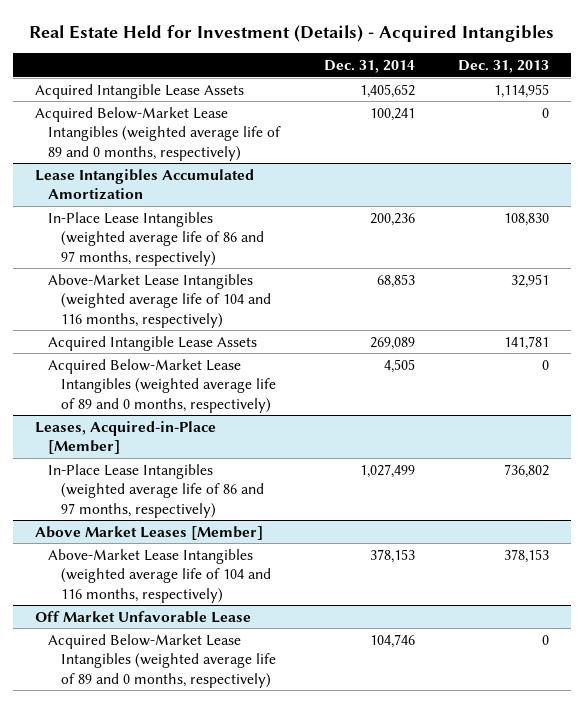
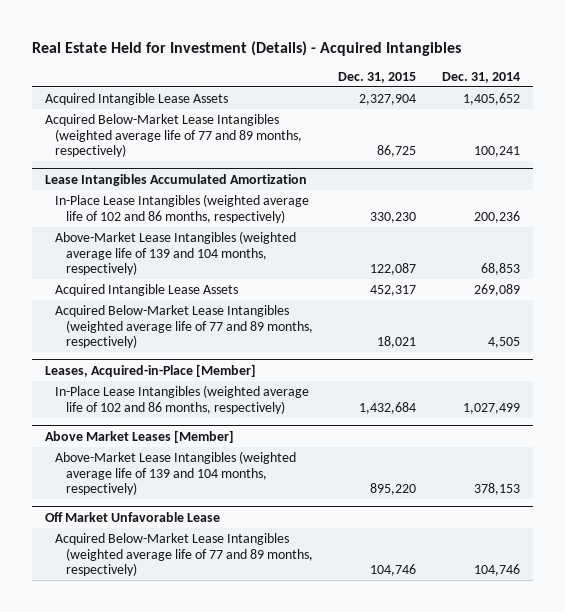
[458,60,550,74] Dec. 31, 2013 -> none
none -> [338,71,417,83] Dec. 31, 2015
[35,106,282,161] Acquired Below-Market Lease Intangibles (weighted average life of 89 and 0 months, respectively) -> [44,113,303,158] Acquired Below-Market Lease Intangibles (weighted average life of 77 and 89 months, respectively)
[48,211,265,266] In-Place Lease Intangibles (weighted average life of 86 and 97 months, respectively) -> [55,193,310,223] In-Place Lease Intangibles (weighted average life of 102 and 86 months, respectively)
[48,273,272,328] Above-Market Lease Intangibles (weighted average life of 104 and 116 months, respectively) -> [55,230,297,276] Above-Market Lease Intangibles (weighted average life of 139 and 104 months, respectively)
[48,358,277,413] Acquired Below-Market Lease Intangibles (weighted average life of 89 and 0 months, respectively) -> [55,304,313,349] Acquired Below-Market Lease Intangibles (weighted average life of 77 and 89 months, respectively)
[48,463,265,518] In-Place Lease Intangibles (weighted average life of 86 and 97 months, respectively) -> [55,384,310,414] In-Place Lease Intangibles (weighted average life of 102 and 86 months, respectively)
[48,548,272,603] Above-Market Lease Intangibles (weighted average life of 104 and 116 months, respectively) -> [55,450,297,496] Above-Market Lease Intangibles (weighted average life of 139 and 104 months, respectively)
[48,633,277,688] Acquired Below-Market Lease Intangibles (weighted average life of 89 and 0 months, respectively) -> [55,532,313,577] Acquired Below-Market Lease Intangibles (weighted average life of 77 and 89 months, respectively)

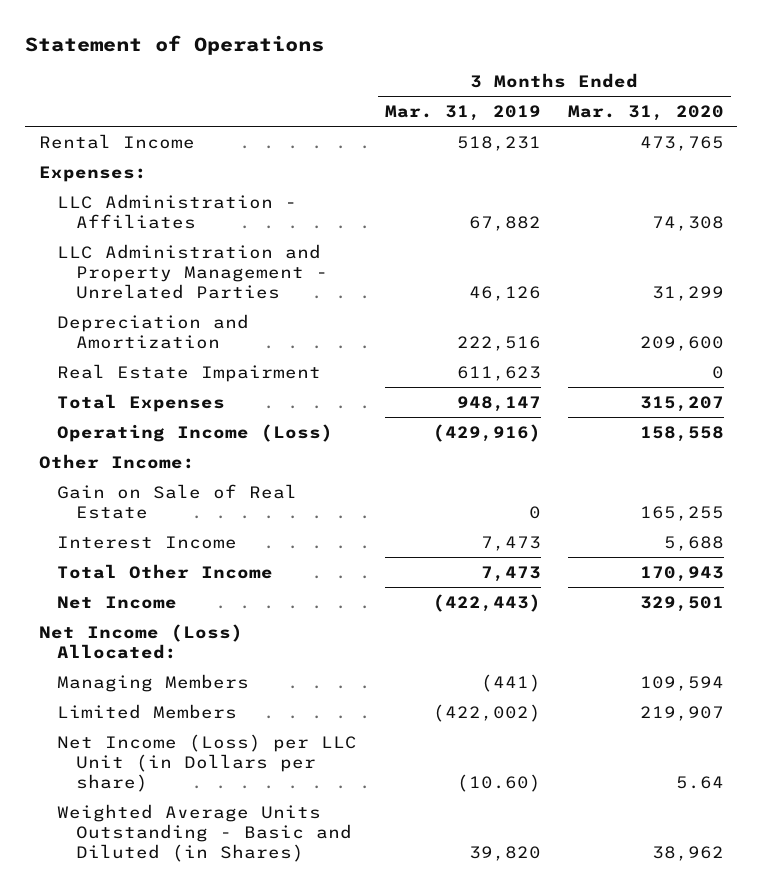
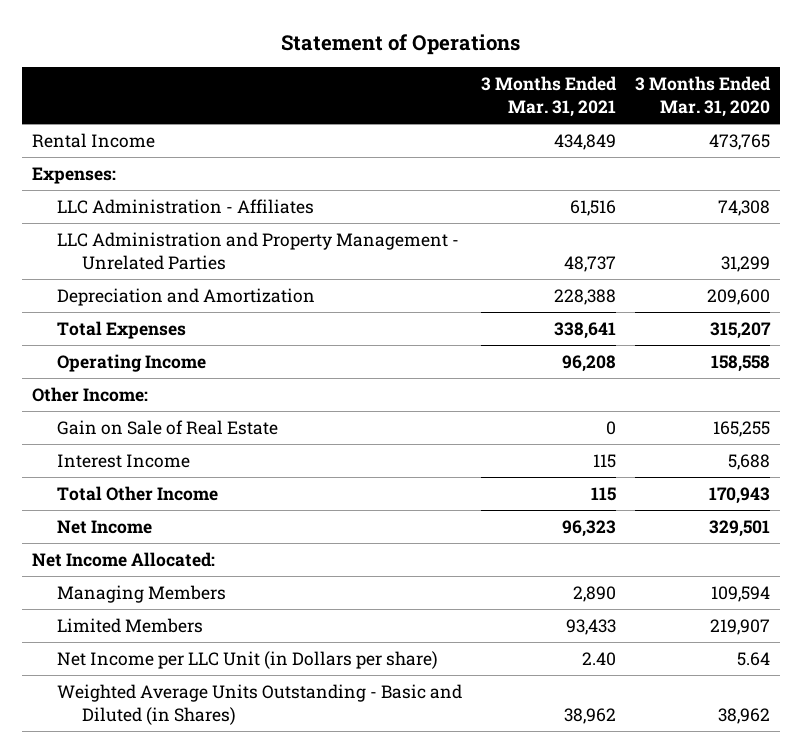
[384,105,541,122] Mar. 31, 2019 -> none
none -> [481,76,618,118] 3 Months Ended Mar. 31, 2021
[57,363,322,382] Real Estate Impairment -> none
[57,423,334,442] Operating Income (Loss) -> [57,353,207,372] Operating Income
[38,623,243,659] Net Income (Loss) Allocated: -> [31,551,215,567] Net Income Allocated:
[57,733,358,792] Net Income (Loss) per LLC Unit (in Dollars per share) -> [57,650,439,669] Net Income per LLC Unit (in Dollars per share)

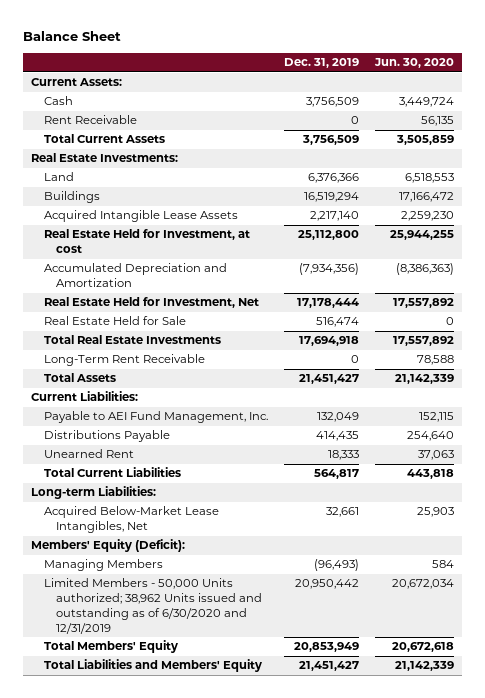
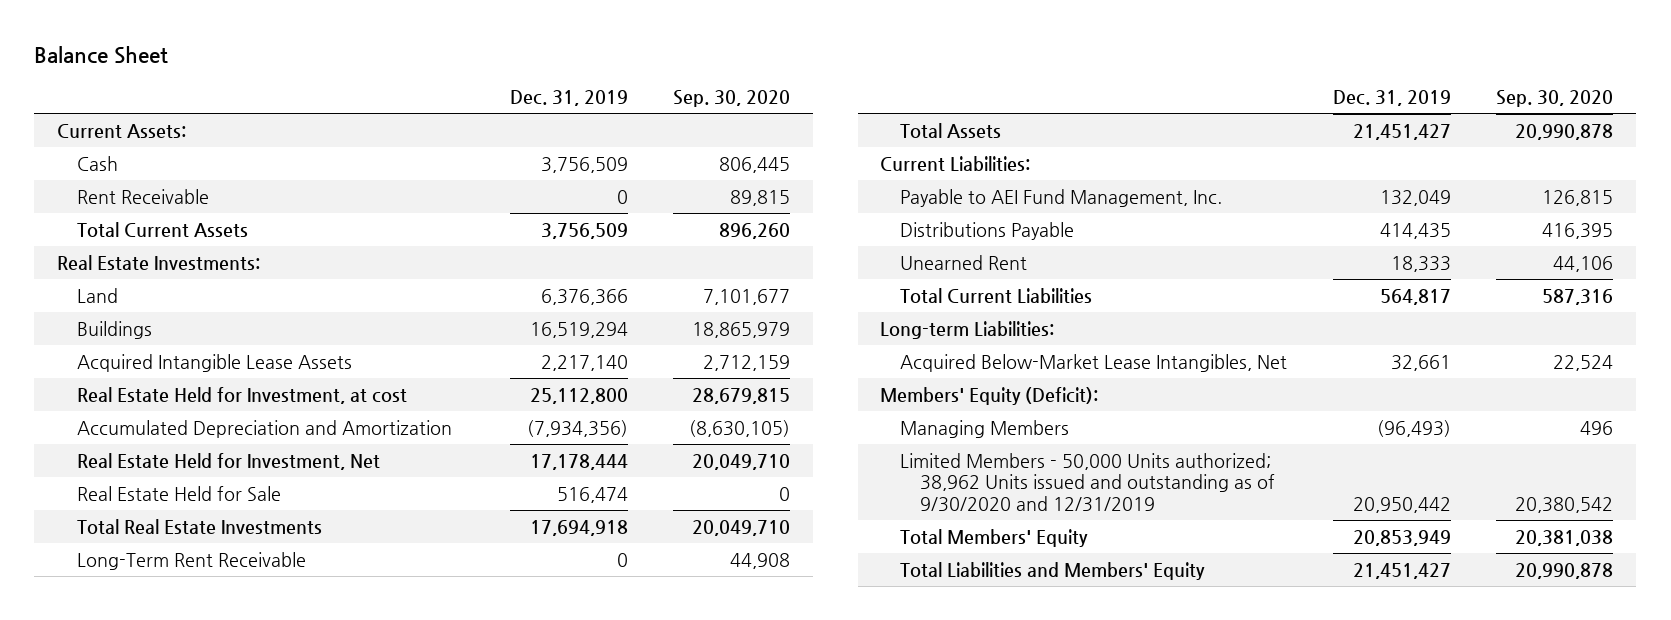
[373,58,454,69] Jun. 30, 2020 -> none
none -> [673,89,791,107] Sep. 30, 2020
[43,578,262,634] Limited Members - 50,000 Units authorized; 38,962 Units issued and outstanding as of 6/30/2020 and 12/31/2019 -> [900,452,1276,513] Limited Members - 50,000 Units authorized; 38,962 Units issued and outstanding as of 9/30/2020 and 12/31/2019

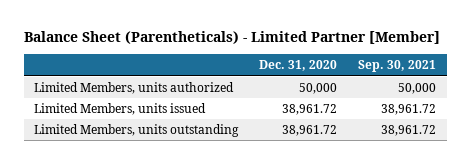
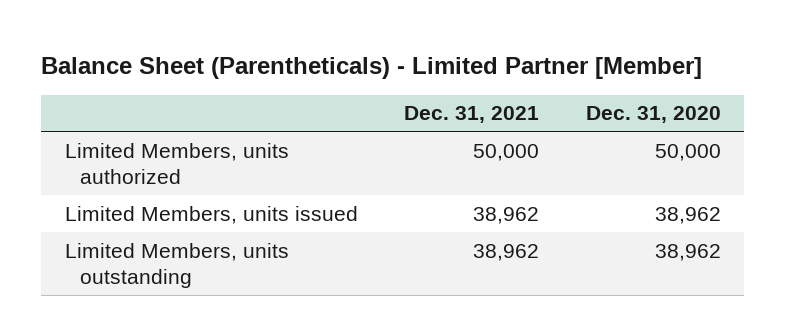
[358,60,437,73] Sep. 30, 2021 -> none
none -> [404,106,540,124] Dec. 31, 2021
[282,104,338,116] 38,961.72 -> [655,206,722,224] 38,962
[282,125,338,137] 38,961.72 -> [655,243,722,261] 38,962

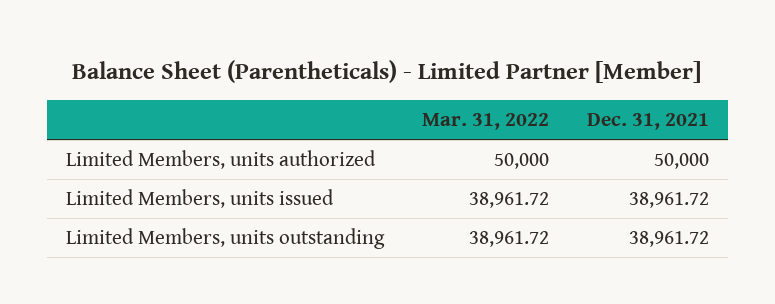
[586,106,722,124] Dec. 31, 2020 -> none
none -> [421,113,549,131] Mar. 31, 2022
[473,206,540,224] 38,962 -> [629,191,710,208] 38,961.72
[473,243,540,261] 38,962 -> [629,230,710,247] 38,961.72

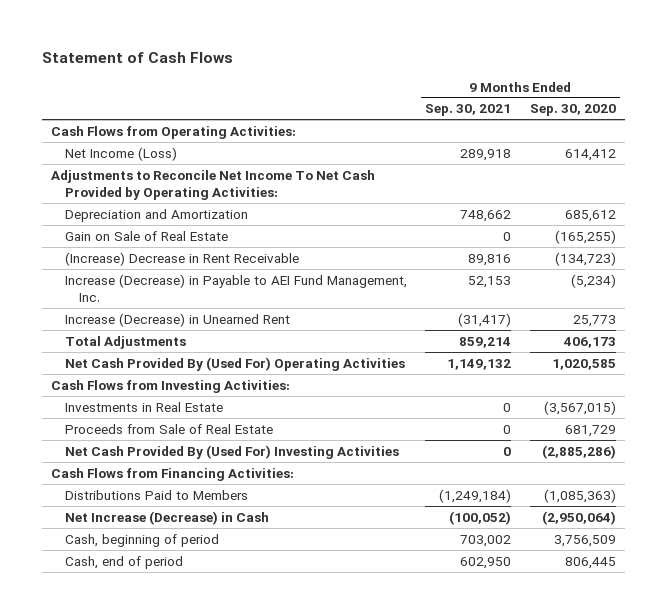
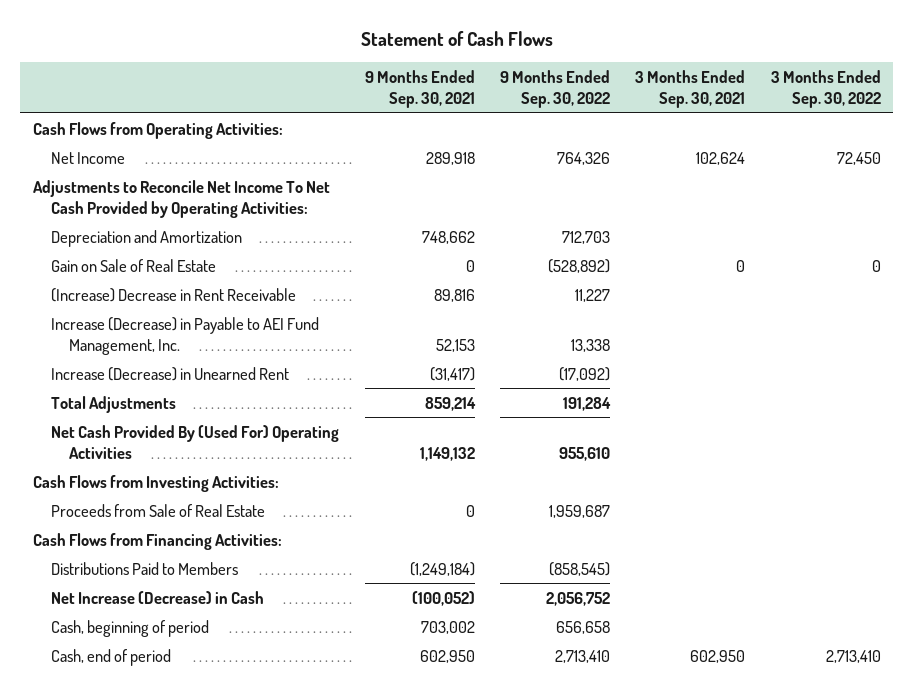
[529,104,616,117] Sep. 30, 2020 -> none
none -> [500,70,611,109] 9 Months Ended Sep. 30, 2022
none -> [635,70,746,109] 3 Months Ended Sep. 30, 2021
none -> [770,70,881,109] 3 Months Ended Sep. 30, 2022
[64,146,177,161] Net Income (Loss) -> [51,151,126,164] Net Income
[64,401,223,412] Investments in Real Estate -> none
[64,444,399,459] Net Cash Provided By (Used For) Investing Activities -> none

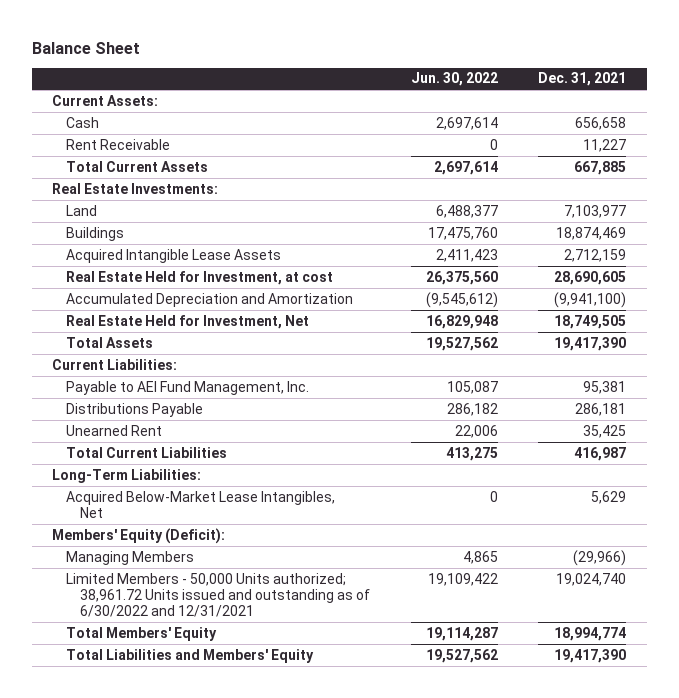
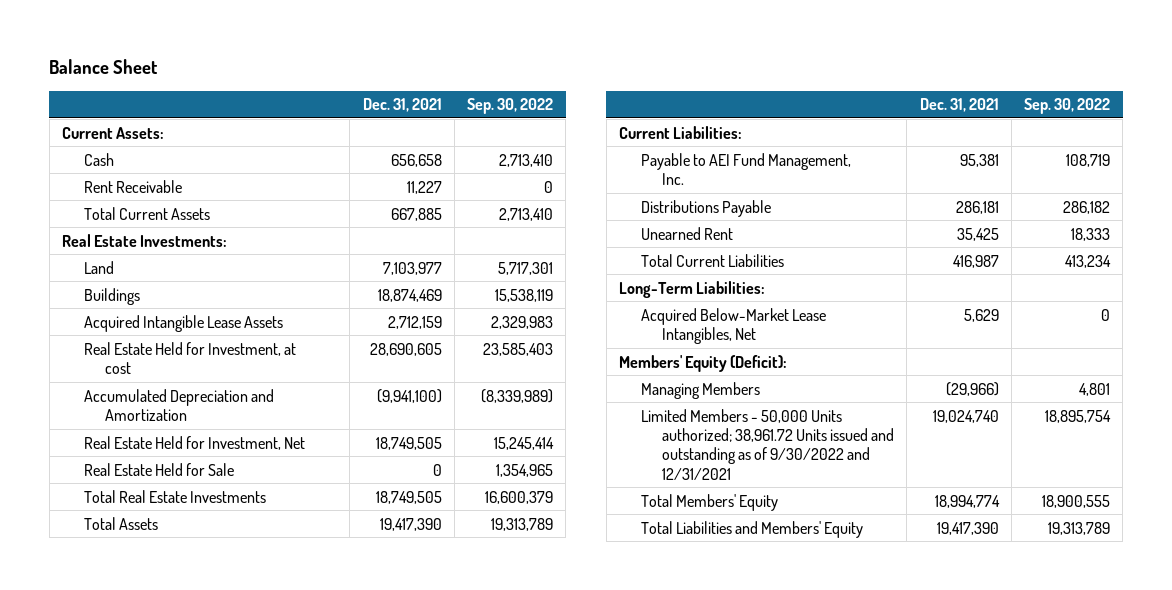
[410,72,498,87] Jun. 30, 2022 -> none
none -> [467,98,554,115] Sep. 30, 2022
none -> [83,462,234,476] Real Estate Held for Sale
none -> [83,489,266,503] Total Real Estate Investments
[66,572,371,618] Limited Members - 50,000 Units authorized; 38,961.72 Units issued and outstanding as of 6/30/2022 and 12/31/2021 -> [640,408,895,480] Limited Members - 50,000 Units authorized; 38,961.72 Units issued and outstanding as of 9/30/2022 and 12/31/2021

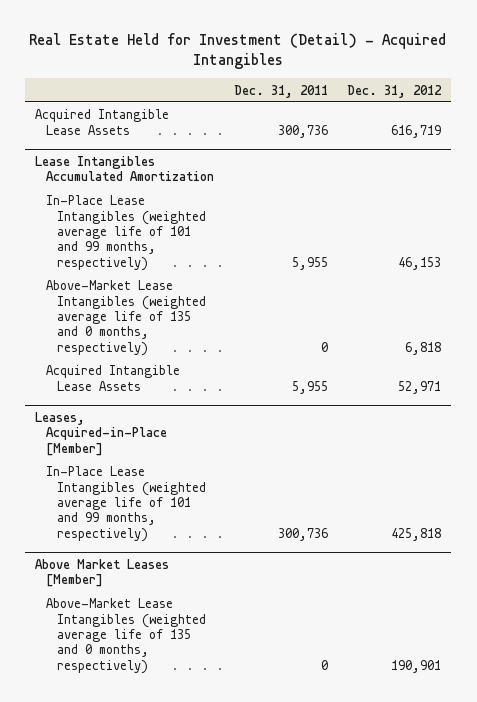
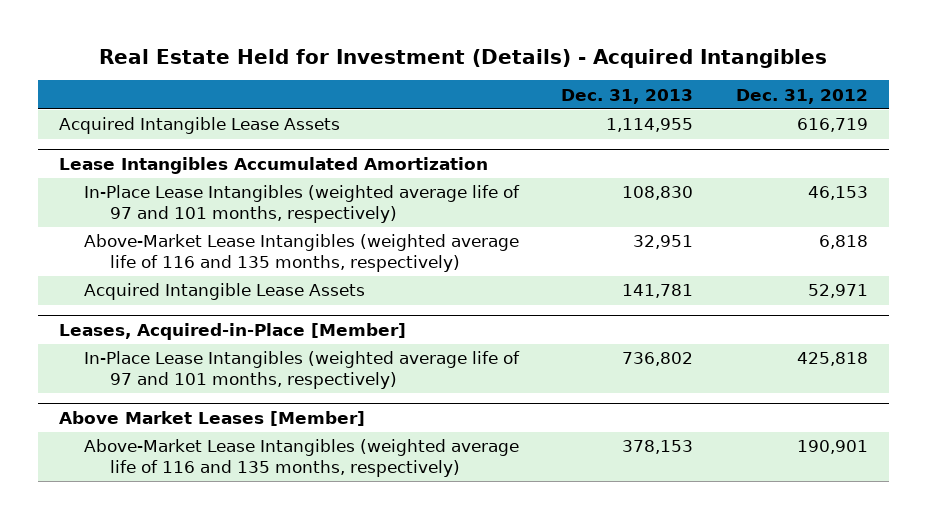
[29,33,447,70] Real Estate Held for Investment (Detail) - Acquired Intangibles -> [99,48,828,68] Real Estate Held for Investment (Details) - Acquired Intangibles
[233,84,328,98] Dec. 31, 2011 -> none
none -> [561,88,694,104] Dec. 31, 2013
[46,195,207,271] In-Place Lease Intangibles (weighted average life of 101 and 99 months, respectively) -> [84,185,521,224] In-Place Lease Intangibles (weighted average life of 97 and 101 months, respectively)
[46,280,207,356] Above-Market Lease Intangibles (weighted average life of 135 and 0 months, respectively) -> [84,234,520,273] Above-Market Lease Intangibles (weighted average life of 116 and 135 months, respectively)
[46,466,207,542] In-Place Lease Intangibles (weighted average life of 101 and 99 months, respectively) -> [84,351,521,390] In-Place Lease Intangibles (weighted average life of 97 and 101 months, respectively)
[46,598,207,674] Above-Market Lease Intangibles (weighted average life of 135 and 0 months, respectively) -> [84,439,520,478] Above-Market Lease Intangibles (weighted average life of 116 and 135 months, respectively)

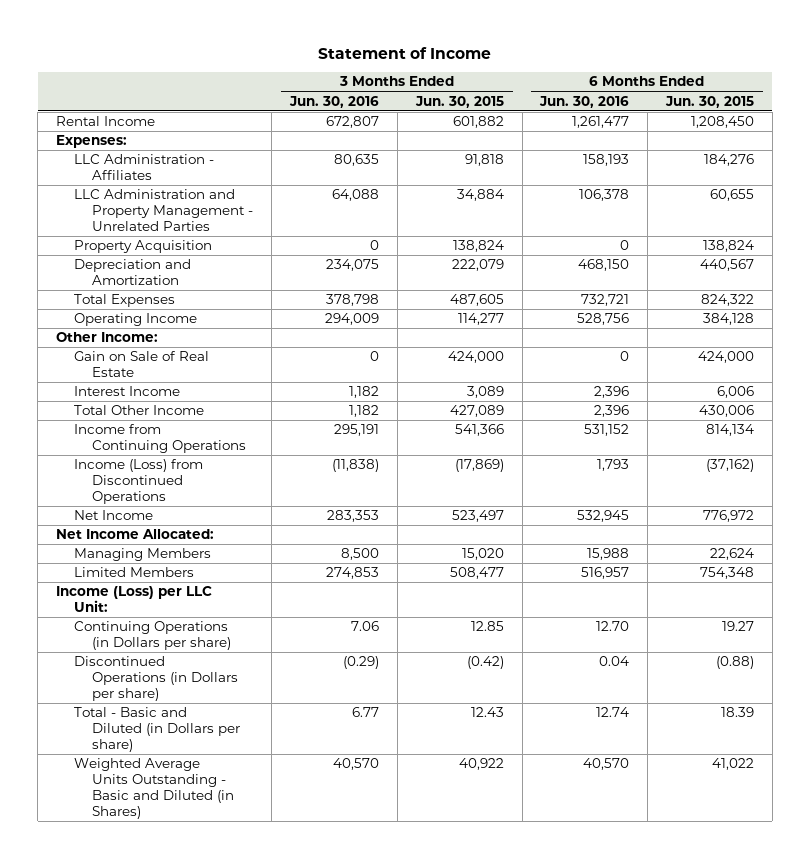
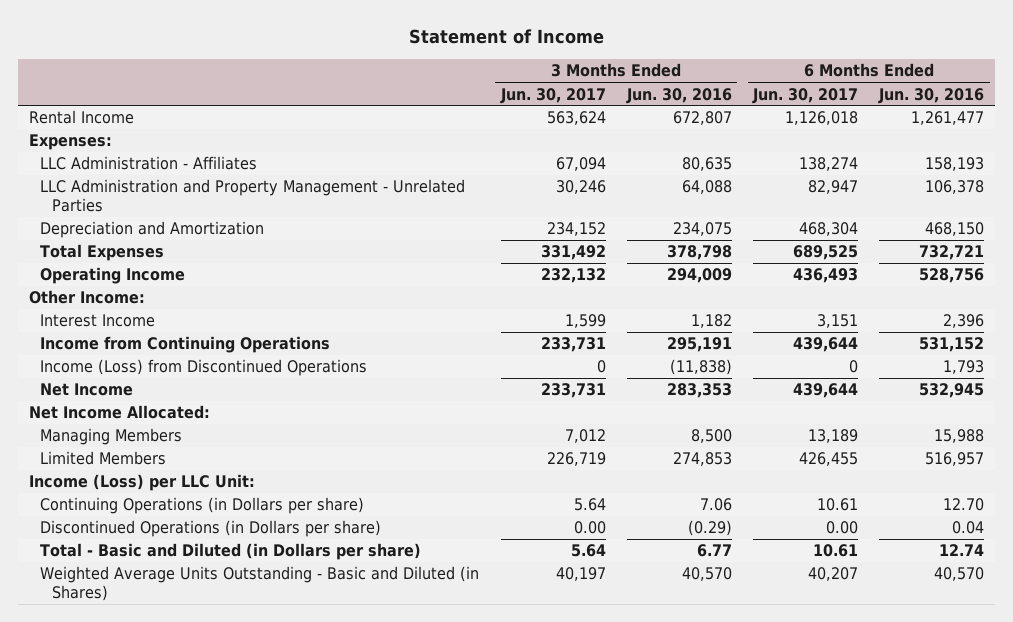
[414,95,504,108] Jun. 30, 2015 -> none
[665,95,755,108] Jun. 30, 2015 -> none
none -> [499,87,606,104] Jun. 30, 2017
none -> [752,87,859,104] Jun. 30, 2017
[74,240,213,254] Property Acquisition -> none
[74,351,210,378] Gain on Sale of Real Estate -> none
[74,405,205,416] Total Other Income -> none

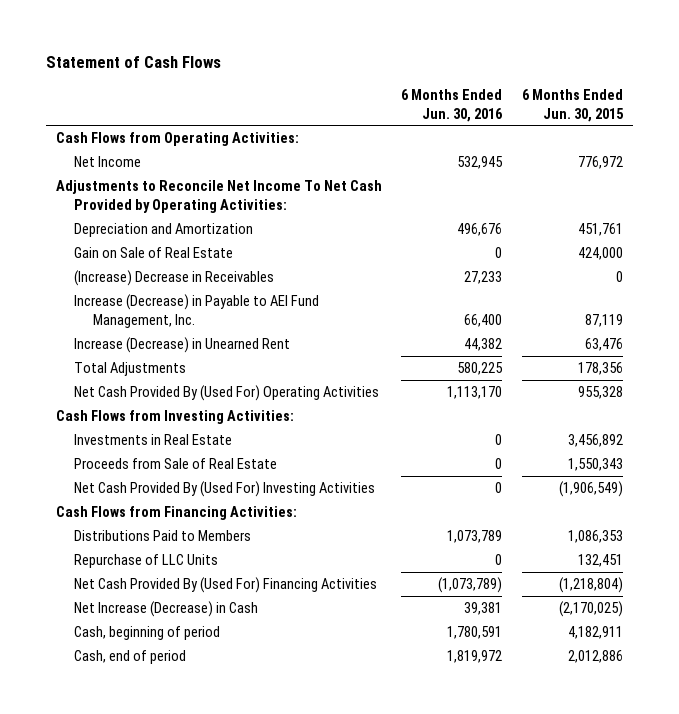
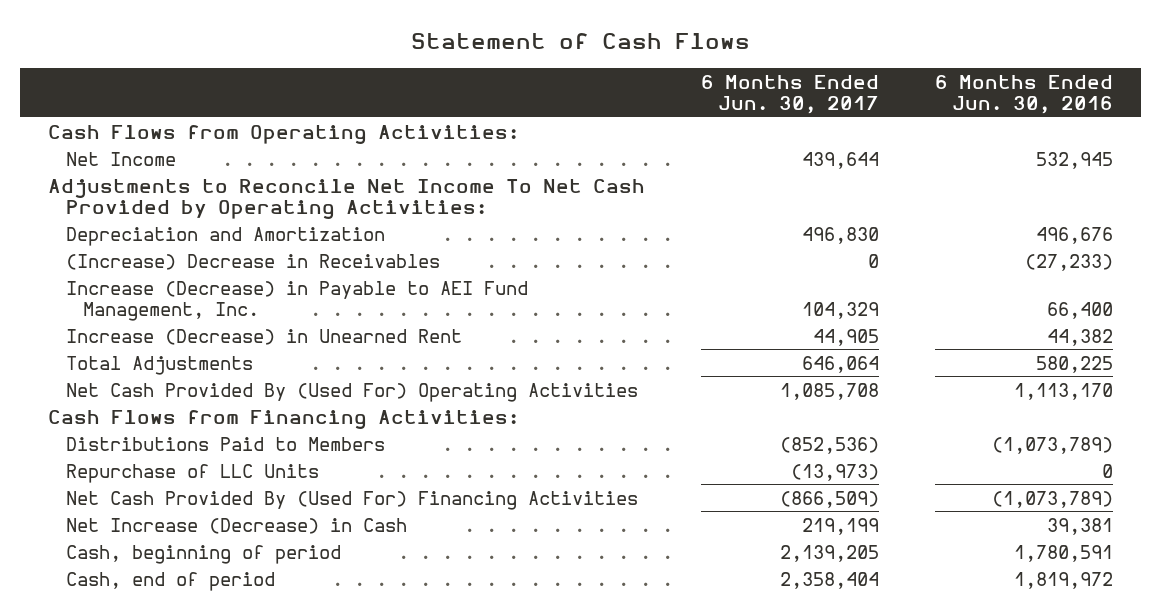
[522,88,625,122] 6 Months Ended Jun. 30, 2015 -> none
none -> [701,74,880,115] 6 Months Ended Jun. 30, 2017
[74,247,234,259] Gain on Sale of Real Estate -> none
[464,271,503,285] 27,233 -> [1024,253,1113,271] (27,233)
[55,410,294,425] Cash Flows from Investing Activities: -> none
[74,434,233,446] Investments in Real Estate -> none
[74,458,278,470] Proceeds from Sale of Real Estate -> none
[74,481,376,498] Net Cash Provided By (Used For) Investing Activities -> none
[447,530,503,544] 1,073,789 -> [991,436,1113,454] (1,073,789)

